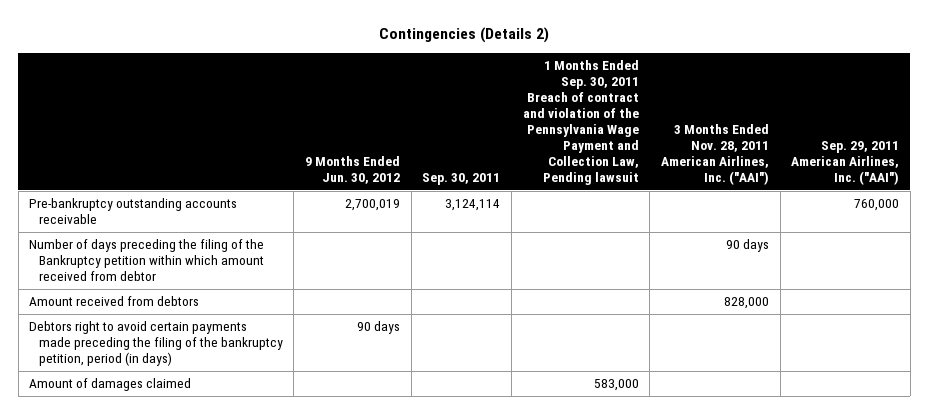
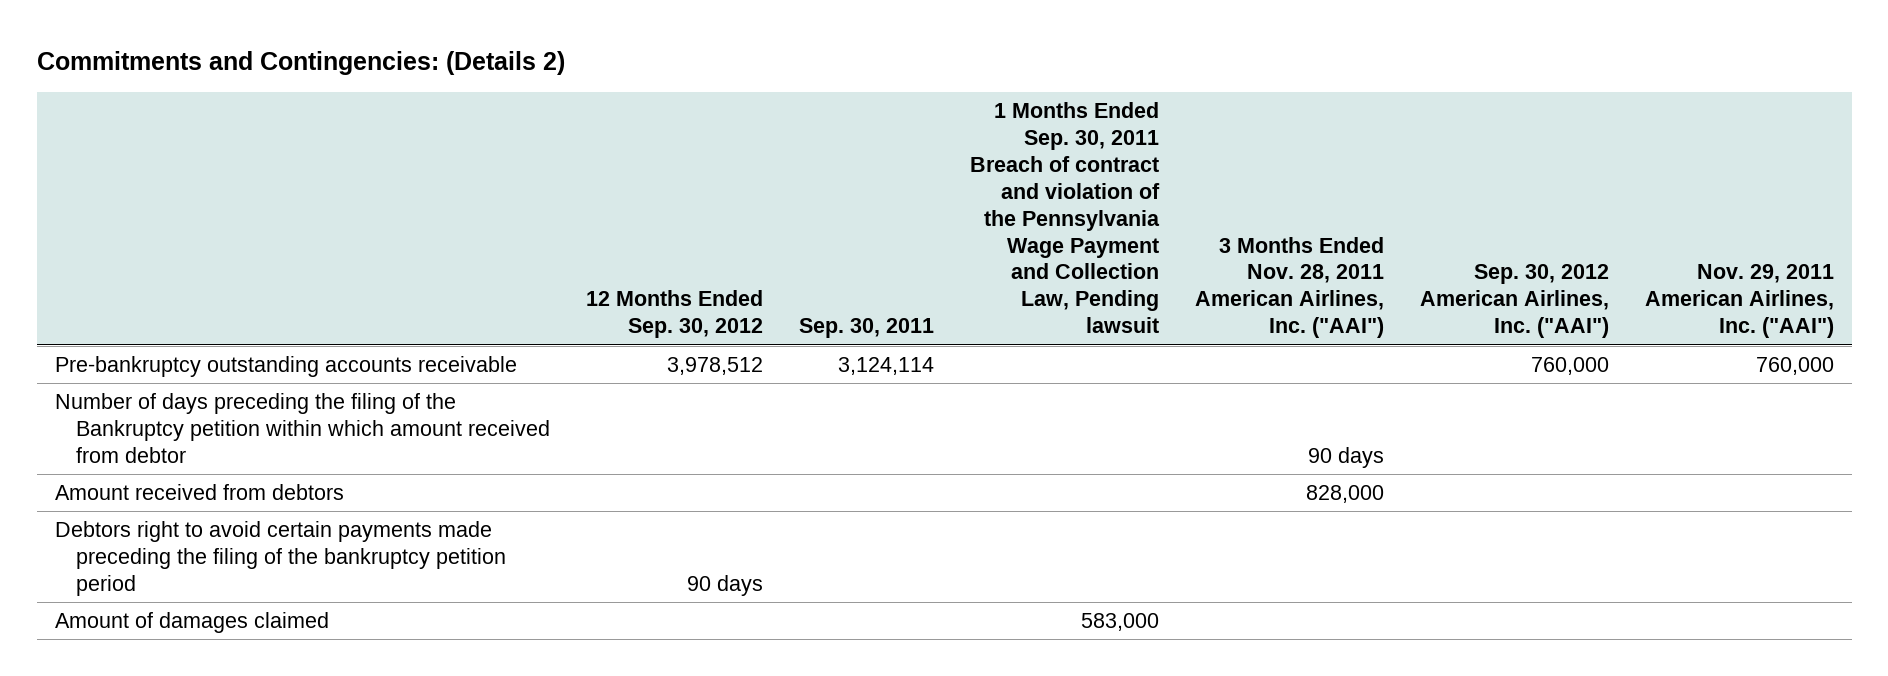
[379,27,550,44] Contingencies (Details 2) -> [36,51,565,76] Commitments and Contingencies: (Details 2)
[305,155,401,184] 9 Months Ended Jun. 30, 2012 -> none
[791,140,900,185] Sep. 29, 2011 American Airlines, Inc. ("AAI") -> none
none -> [586,290,764,339] 12 Months Ended Sep. 30, 2012
none -> [1419,264,1609,339] Sep. 30, 2012 American Airlines, Inc. ("AAI")
none -> [1644,264,1834,339] Nov. 29, 2011 American Airlines, Inc. ("AAI")
[29,321,283,367] Debtors right to avoid certain payments made preceding the filing of the bankruptcy petition, period (in days) -> [54,521,507,597] Debtors right to avoid certain payments made preceding the filing of the bankruptcy petition period

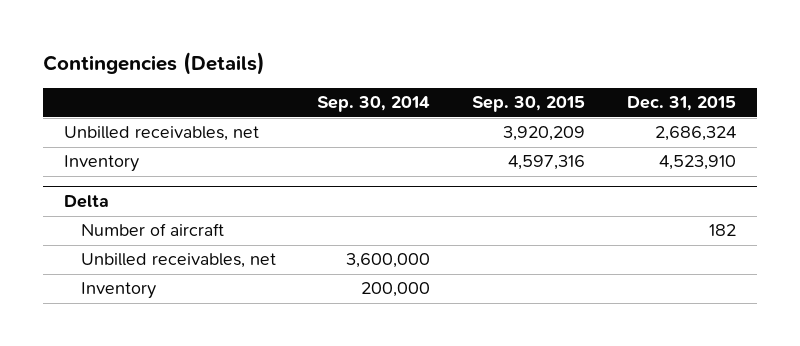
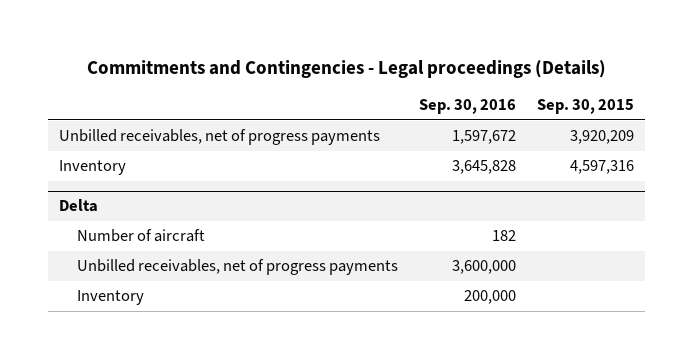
[42,52,265,76] Contingencies (Details) -> [86,59,606,78] Commitments and Contingencies - Legal proceedings (Details)
[317,96,431,113] Sep. 30, 2014 -> none
[627,96,737,112] Dec. 31, 2015 -> none
none -> [419,99,517,115] Sep. 30, 2016
[63,126,259,142] Unbilled receivables, net -> [58,129,380,146] Unbilled receivables, net of progress payments
[80,253,276,269] Unbilled receivables, net -> [76,259,398,276] Unbilled receivables, net of progress payments

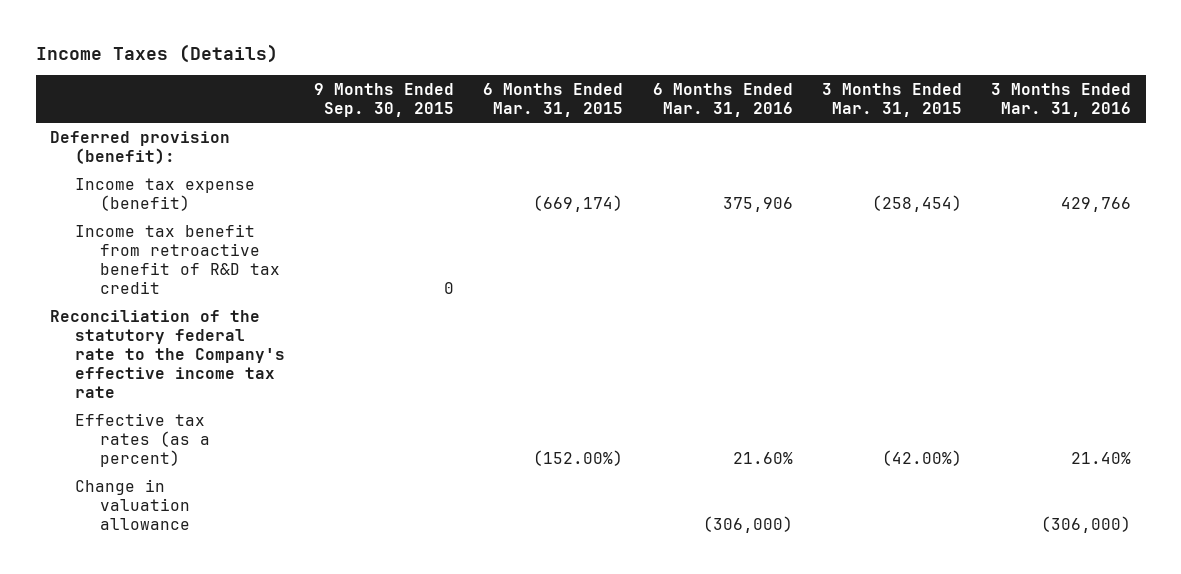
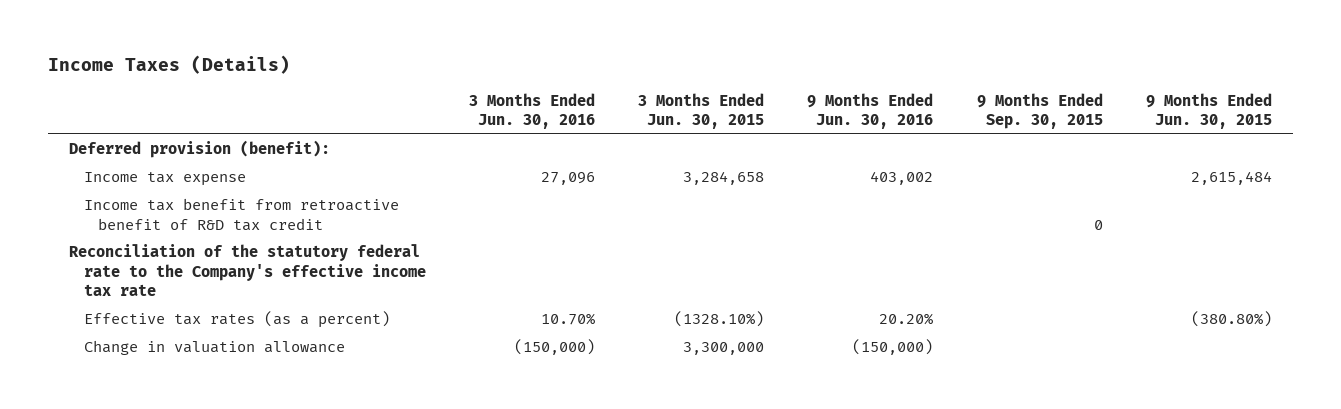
[483,83,624,118] 6 Months Ended Mar. 31, 2015 -> none
[652,83,793,118] 6 Months Ended Mar. 31, 2016 -> none
[822,83,963,118] 3 Months Ended Mar. 31, 2015 -> none
[991,83,1132,118] 3 Months Ended Mar. 31, 2016 -> none
none -> [468,92,595,130] 3 Months Ended Jun. 30, 2016
none -> [638,92,765,130] 3 Months Ended Jun. 30, 2015
none -> [807,92,934,130] 9 Months Ended Jun. 30, 2016
none -> [1145,92,1272,130] 9 Months Ended Jun. 30, 2015
[74,177,255,211] Income tax expense (benefit) -> [83,172,246,187] Income tax expense

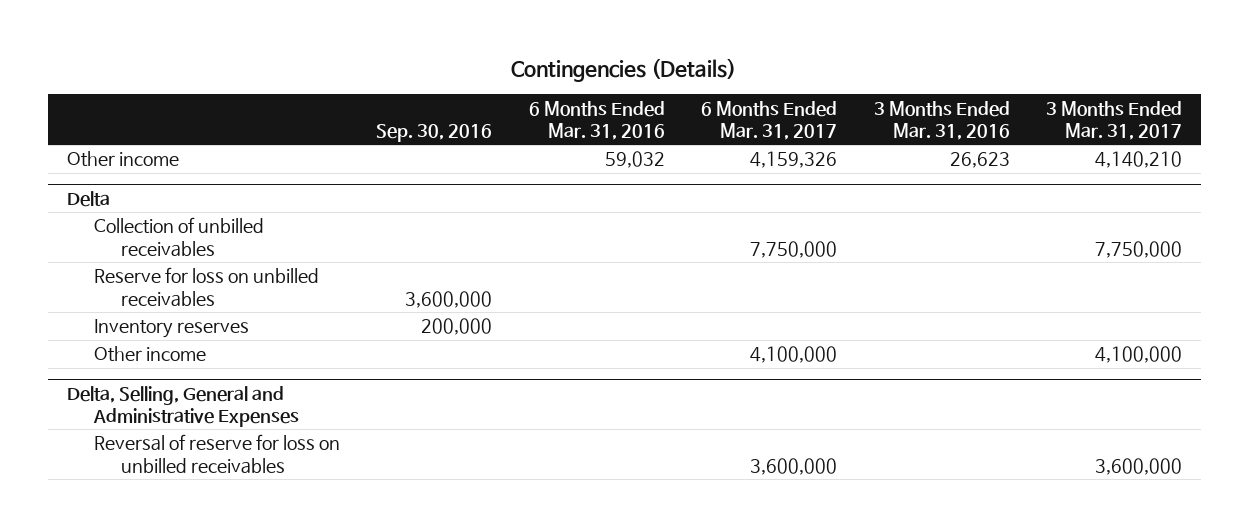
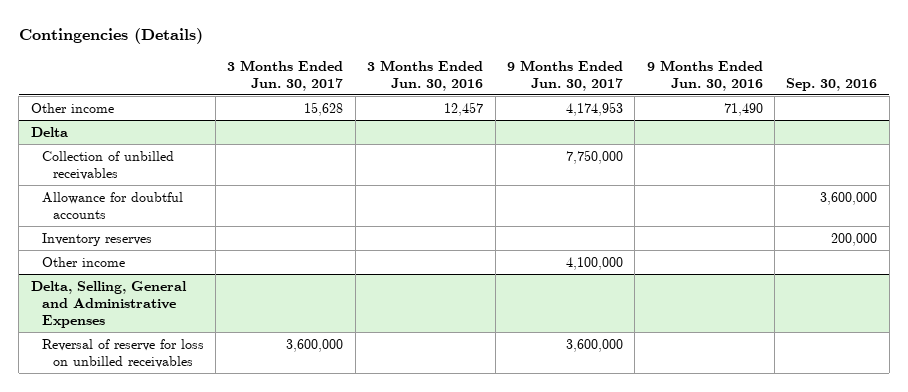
[528,100,665,140] 6 Months Ended Mar. 31, 2016 -> none
[701,100,838,140] 6 Months Ended Mar. 31, 2017 -> none
[873,100,1010,140] 3 Months Ended Mar. 31, 2016 -> none
[1046,100,1183,140] 3 Months Ended Mar. 31, 2017 -> none
none -> [227,59,344,91] 3 Months Ended Jun. 30, 2017
none -> [367,59,484,91] 3 Months Ended Jun. 30, 2016
none -> [506,59,623,91] 9 Months Ended Jun. 30, 2017
none -> [646,59,763,91] 9 Months Ended Jun. 30, 2016
[93,267,319,307] Reserve for loss on unbilled receivables -> [41,191,183,219] Allowance for doubtful accounts

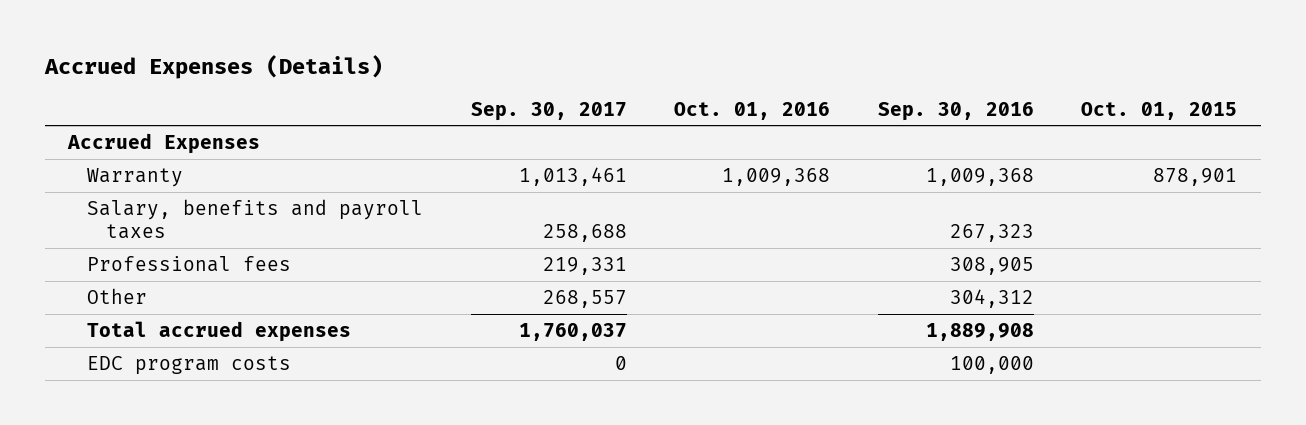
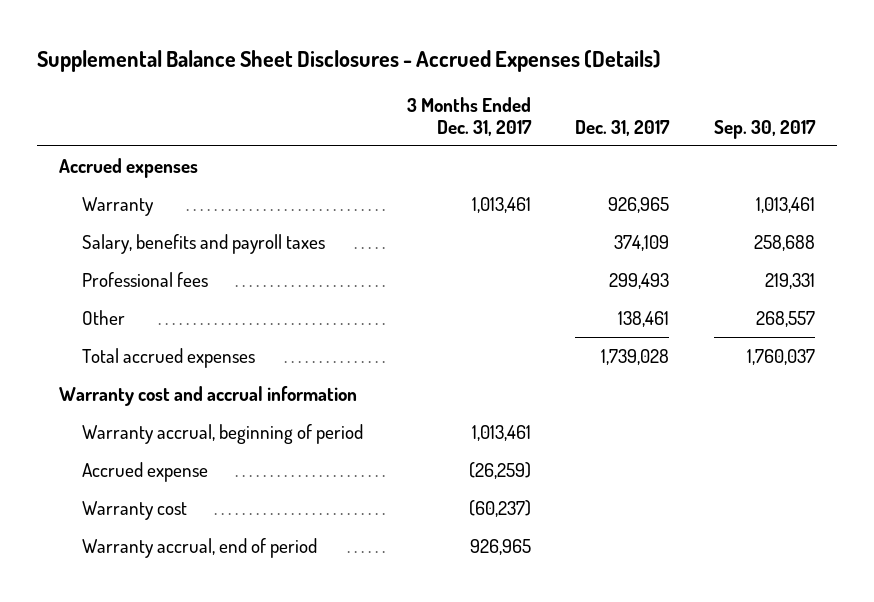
[43,54,383,79] Accrued Expenses (Details) -> [36,49,661,72] Supplemental Balance Sheet Disclosures - Accrued Expenses (Details)
[674,101,831,120] Oct. 01, 2016 -> none
[877,101,1034,121] Sep. 30, 2016 -> none
[1081,101,1238,120] Oct. 01, 2015 -> none
none -> [407,96,533,137] 3 Months Ended Dec. 31, 2017
none -> [575,120,671,137] Dec. 31, 2017
[67,132,261,154] Accrued Expenses -> [58,157,198,178] Accrued expenses
[87,355,292,375] EDC program costs -> none
none -> [58,385,357,406] Warranty cost and accrual information
none -> [82,423,364,444] Warranty accrual, beginning of period
none -> [82,461,209,482] Accrued expense
none -> [82,500,188,520] Warranty cost
none -> [82,537,318,558] Warranty accrual, end of period

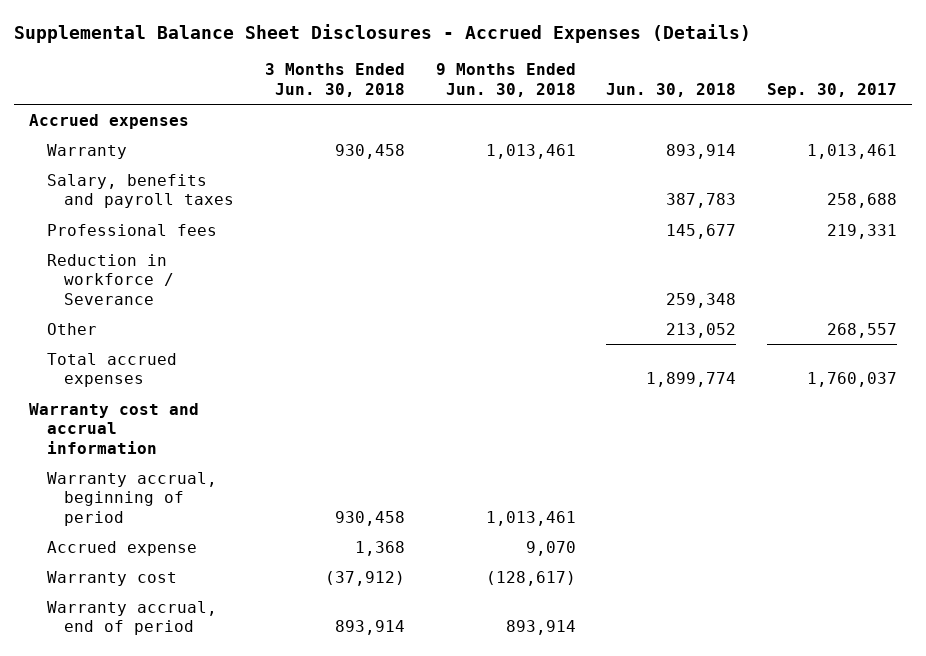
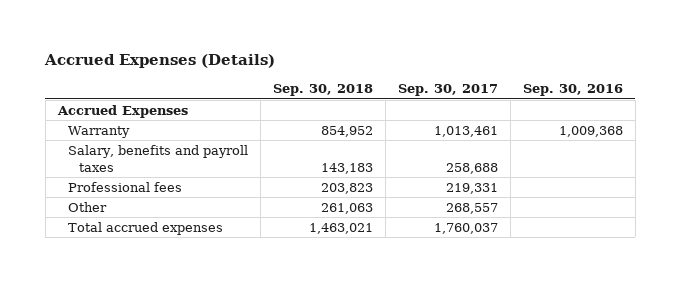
[14,23,752,43] Supplemental Balance Sheet Disclosures - Accrued Expenses (Details) -> [44,54,276,69] Accrued Expenses (Details)
[265,63,406,97] 3 Months Ended Jun. 30, 2018 -> none
[435,63,576,97] 9 Months Ended Jun. 30, 2018 -> none
[606,82,737,97] Jun. 30, 2018 -> none
none -> [273,84,374,97] Sep. 30, 2018
none -> [522,84,623,97] Sep. 30, 2016
[29,113,190,129] Accrued expenses -> [56,104,188,118] Accrued Expenses
[46,253,175,305] Reduction in workforce / Severance -> none
[29,402,200,454] Warranty cost and accrual information -> none
[46,471,217,526] Warranty accrual, beginning of period -> none
[46,540,197,556] Accrued expense -> none
[46,570,177,586] Warranty cost -> none
[46,600,217,636] Warranty accrual, end of period -> none

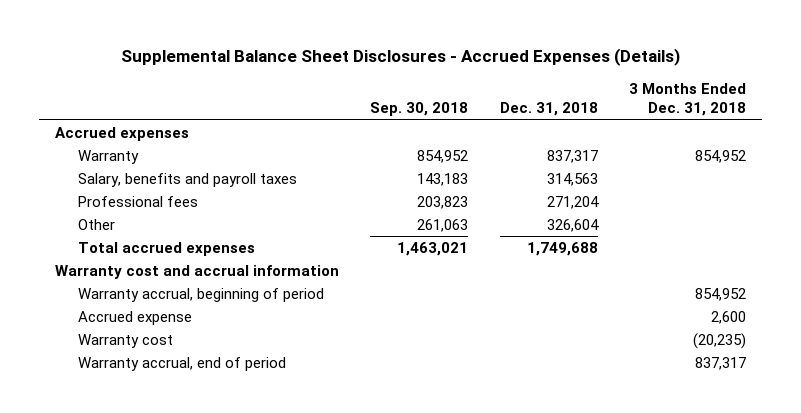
[44,54,276,69] Accrued Expenses (Details) -> [120,48,680,67] Supplemental Balance Sheet Disclosures - Accrued Expenses (Details)
[398,84,499,97] Sep. 30, 2017 -> none
[522,84,623,97] Sep. 30, 2016 -> none
none -> [499,102,598,117] Dec. 31, 2018
none -> [629,83,747,117] 3 Months Ended Dec. 31, 2018
[56,104,188,118] Accrued Expenses -> [54,126,189,141] Accrued expenses
none -> [54,264,339,279] Warranty cost and accrual information
none -> [77,287,324,302] Warranty accrual, beginning of period
none -> [77,310,192,325] Accrued expense
none -> [77,333,173,348] Warranty cost
none -> [77,356,286,371] Warranty accrual, end of period

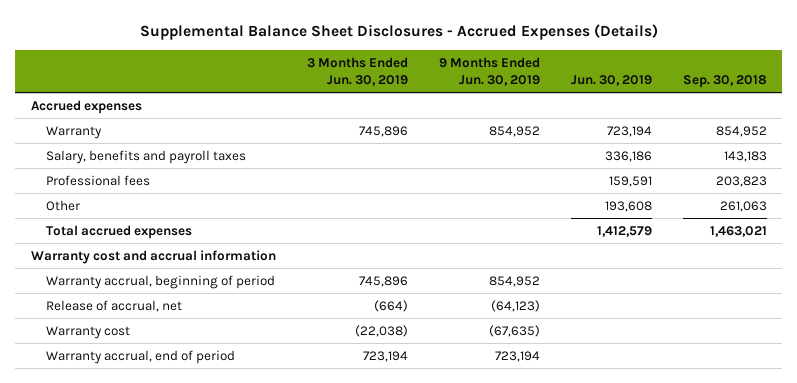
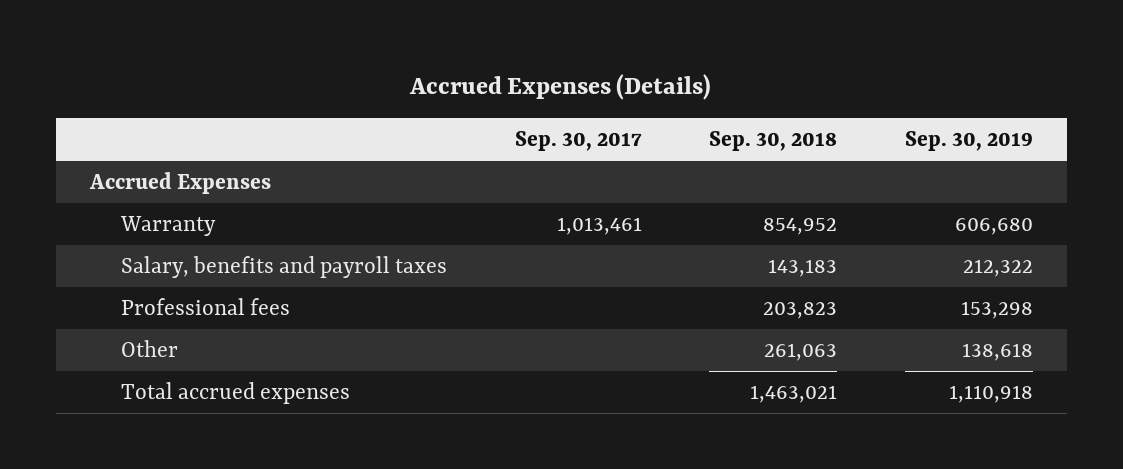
[139,24,658,41] Supplemental Balance Sheet Disclosures - Accrued Expenses (Details) -> [409,73,712,100] Accrued Expenses (Details)
[306,56,408,86] 3 Months Ended Jun. 30, 2019 -> none
[438,56,540,86] 9 Months Ended Jun. 30, 2019 -> none
[570,74,652,86] Jun. 30, 2019 -> none
none -> [514,131,642,152] Sep. 30, 2017
none -> [904,131,1033,152] Sep. 30, 2019
[30,99,142,114] Accrued expenses -> [88,171,271,194] Accrued Expenses
[30,249,276,264] Warranty cost and accrual information -> none
[46,274,276,289] Warranty accrual, beginning of period -> none
[46,299,183,312] Release of accrual, net -> none
[46,325,131,339] Warranty cost -> none
[46,349,236,364] Warranty accrual, end of period -> none

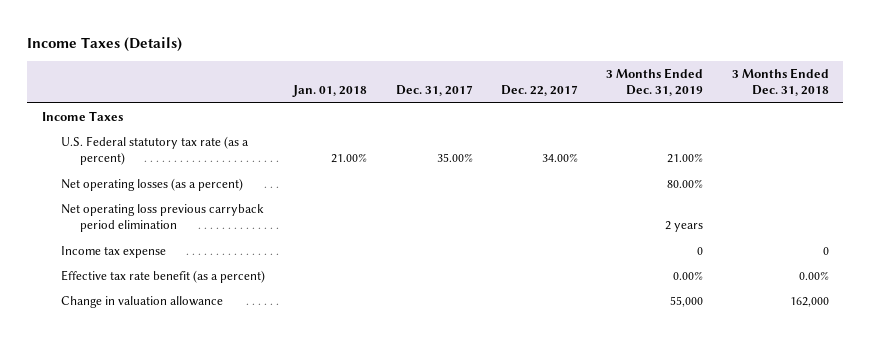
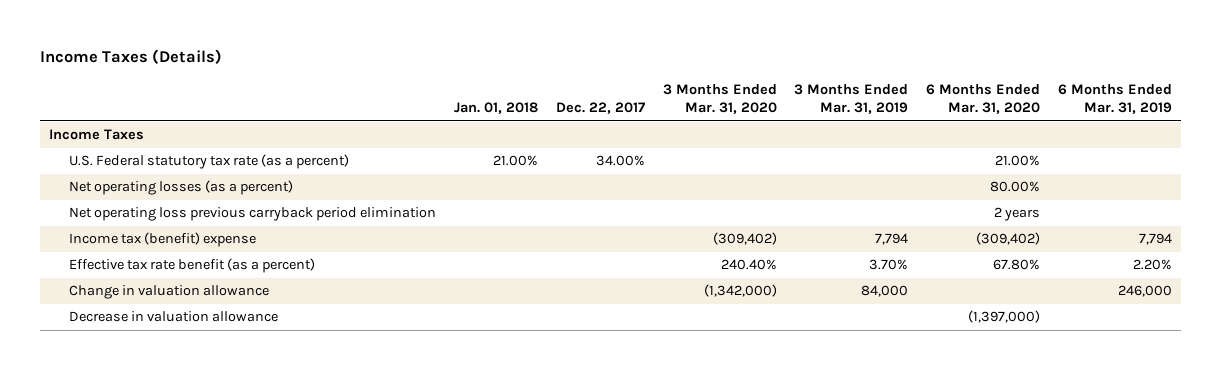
[395,85,473,97] Dec. 31, 2017 -> none
[606,67,704,97] 3 Months Ended Dec. 31, 2019 -> none
[731,67,829,97] 3 Months Ended Dec. 31, 2018 -> none
none -> [662,84,777,115] 3 Months Ended Mar. 31, 2020
none -> [794,84,909,115] 3 Months Ended Mar. 31, 2019
none -> [926,84,1041,115] 6 Months Ended Mar. 31, 2020
none -> [1058,84,1173,115] 6 Months Ended Mar. 31, 2019
[61,245,167,258] Income tax expense -> [69,232,257,248] Income tax (benefit) expense
none -> [69,311,279,323] Decrease in valuation allowance

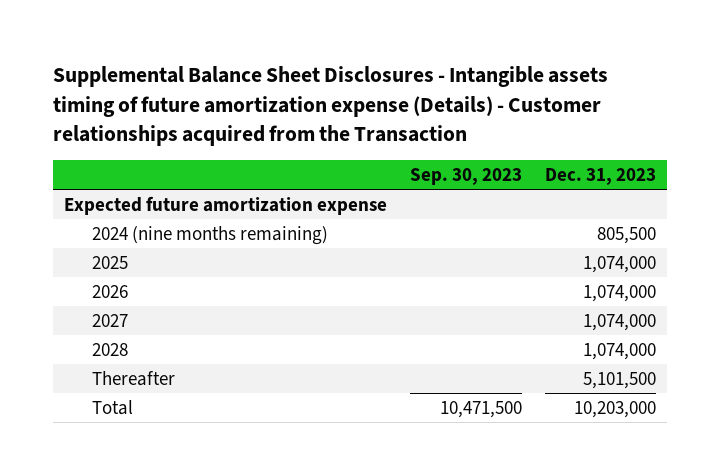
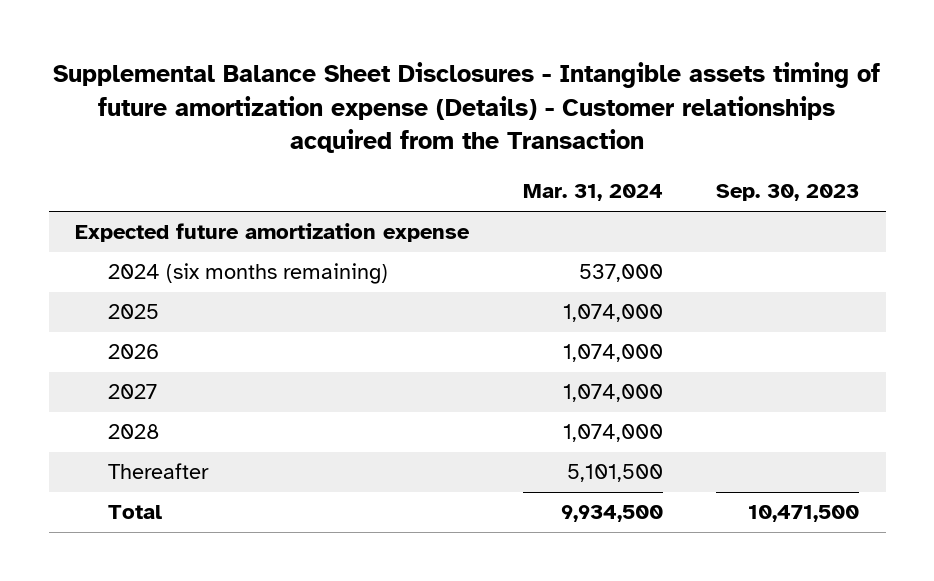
[544,167,656,185] Dec. 31, 2023 -> none
none -> [522,184,663,202] Mar. 31, 2024
[92,225,329,245] 2024 (nine months remaining) -> [107,263,388,285] 2024 (six months remaining)

